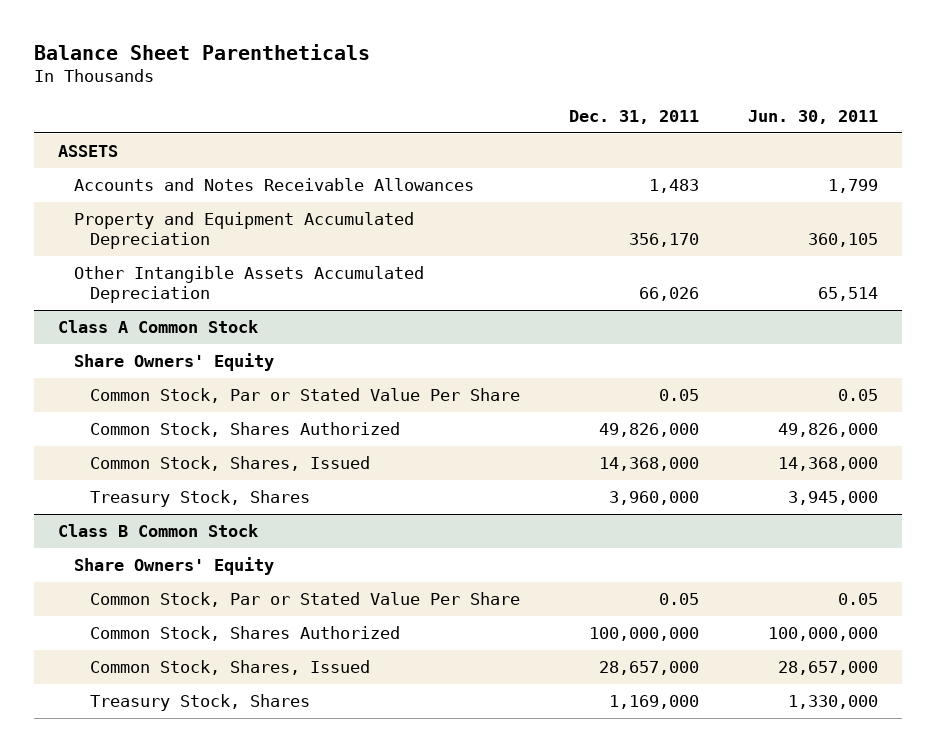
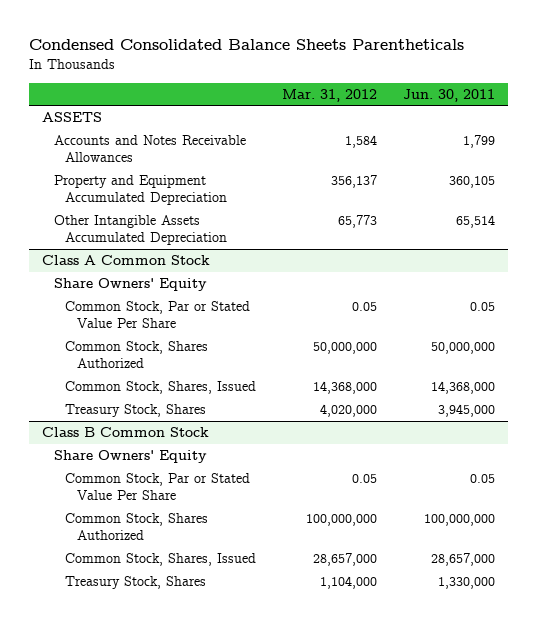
[33,43,370,60] Balance Sheet Parentheticals -> [29,39,465,51] Condensed Consolidated Balance Sheets Parentheticals
[568,110,699,125] Dec. 31, 2011 -> none
none -> [282,88,378,102] Mar. 31, 2012
[777,422,878,437] 49,826,000 -> [430,342,495,355] 50,000,000

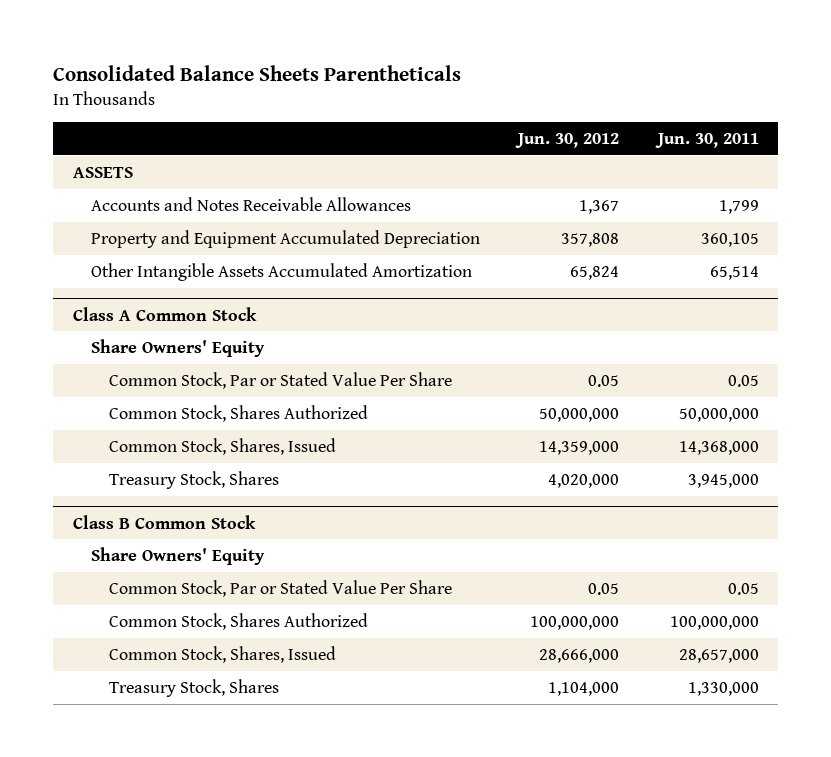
[29,39,465,51] Condensed Consolidated Balance Sheets Parentheticals -> [53,64,462,81] Consolidated Balance Sheets Parentheticals
[282,88,378,102] Mar. 31, 2012 -> none
none -> [515,132,620,148] Jun. 30, 2012
[53,215,228,246] Other Intangible Assets Accumulated Depreciation -> [90,262,472,281] Other Intangible Assets Accumulated Amortization

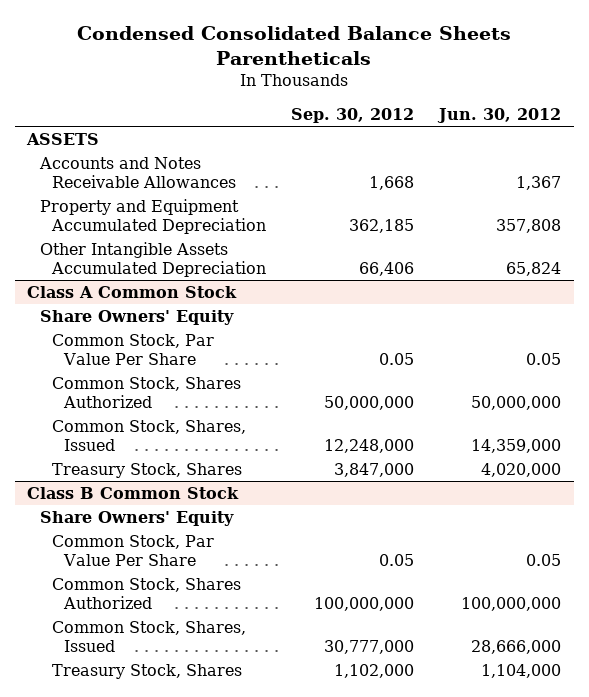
[53,64,462,81] Consolidated Balance Sheets Parentheticals -> [77,25,512,65] Condensed Consolidated Balance Sheets Parentheticals
[654,132,759,148] Jun. 30, 2011 -> none
none -> [291,108,415,124] Sep. 30, 2012
[90,262,472,281] Other Intangible Assets Accumulated Amortization -> [39,241,267,277] Other Intangible Assets Accumulated Depreciation
[108,371,452,389] Common Stock, Par or Stated Value Per Share -> [52,333,215,365] Common Stock, Par Value Per Share
[108,579,452,597] Common Stock, Par or Stated Value Per Share -> [52,534,215,566] Common Stock, Par Value Per Share

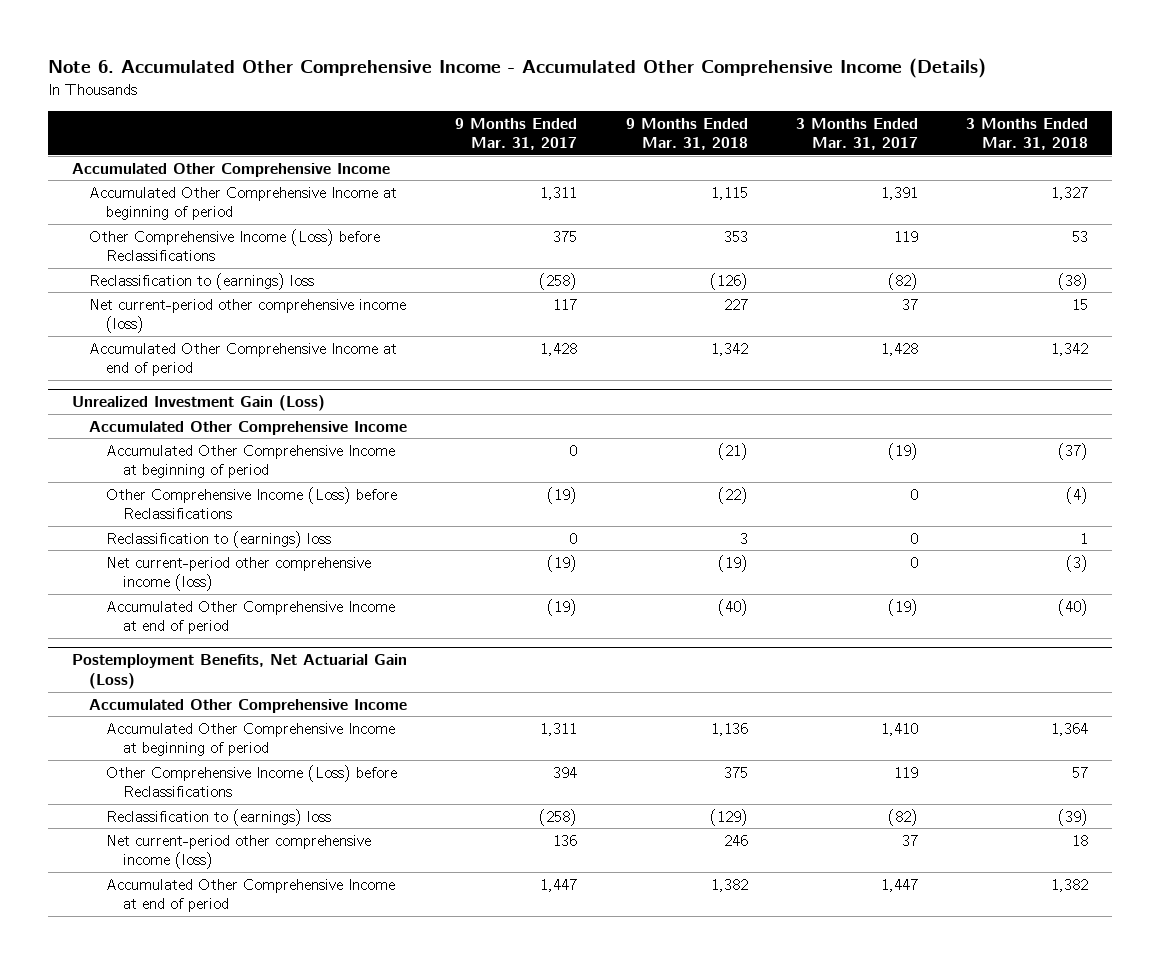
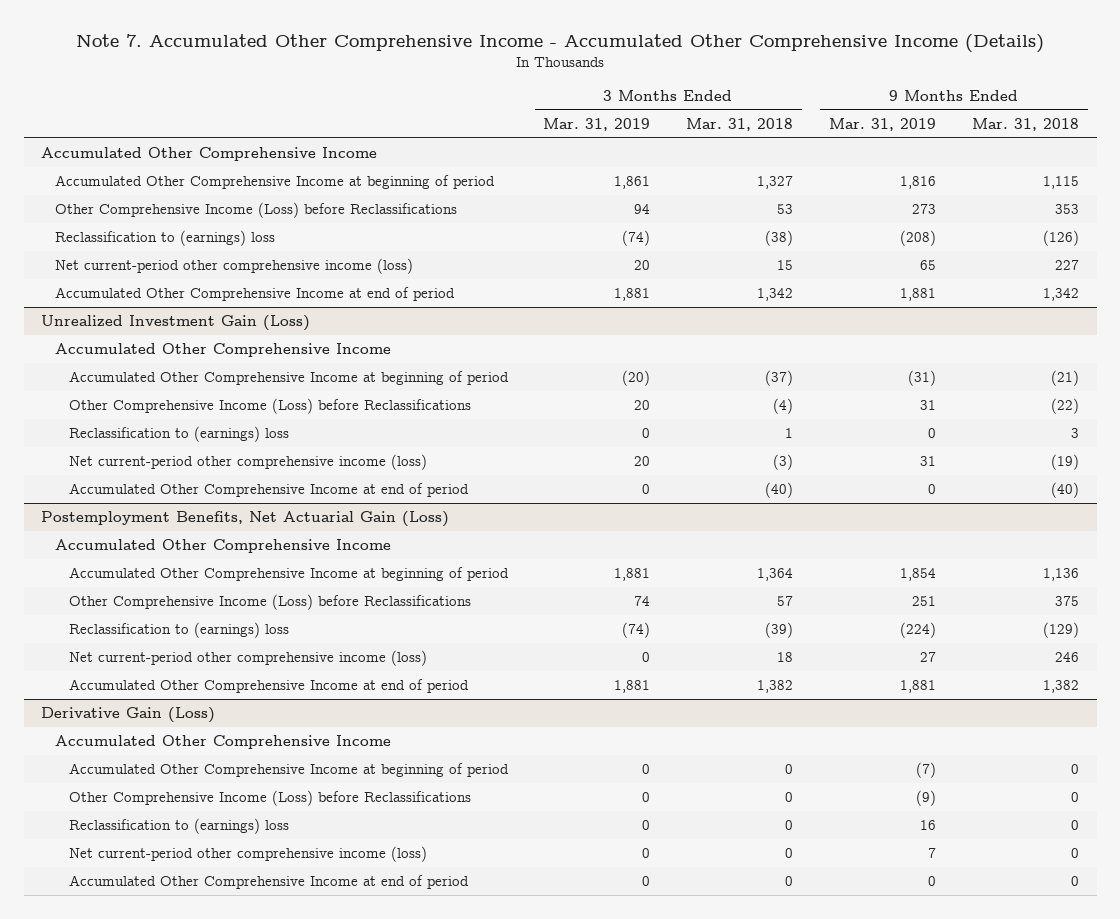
[48,58,987,79] Note 6. Accumulated Other Comprehensive Income - Accumulated Other Comprehensive Income (Details) -> [76,33,1045,53] Note 7. Accumulated Other Comprehensive Income - Accumulated Other Comprehensive Income (Details)
[455,117,578,151] 9 Months Ended Mar. 31, 2017 -> none
[795,117,918,151] 3 Months Ended Mar. 31, 2017 -> none
none -> [543,117,651,131] Mar. 31, 2019
none -> [829,117,937,131] Mar. 31, 2019
none -> [41,707,216,724] Derivative Gain (Loss)
none -> [55,735,392,750] Accumulated Other Comprehensive Income
none -> [68,763,509,778] Accumulated Other Comprehensive Income at beginning of period
none -> [68,790,471,807] Other Comprehensive Income (Loss) before Reclassifications
none -> [68,818,289,835] Reclassification to (earnings) loss
none -> [68,846,427,863] Net current-period other comprehensive income (loss)
none -> [68,875,469,890] Accumulated Other Comprehensive Income at end of period

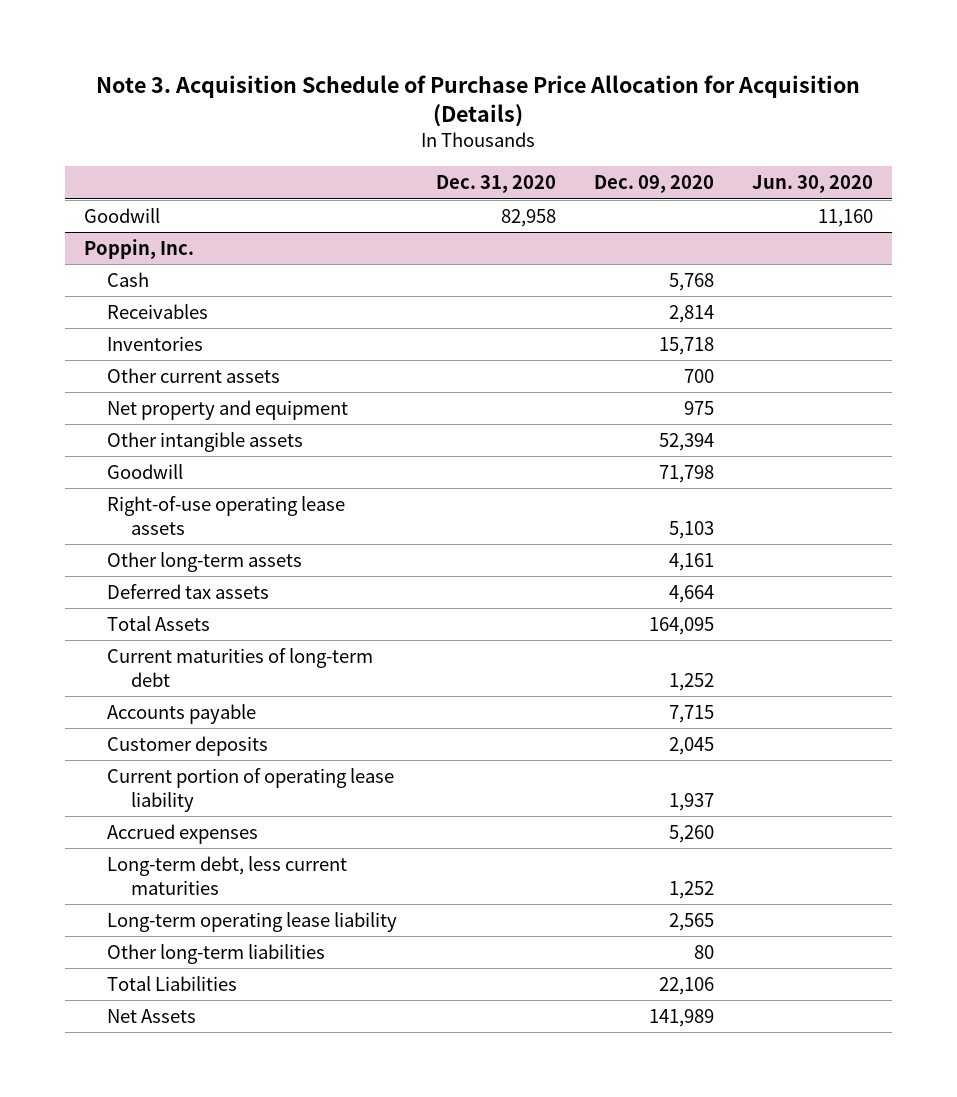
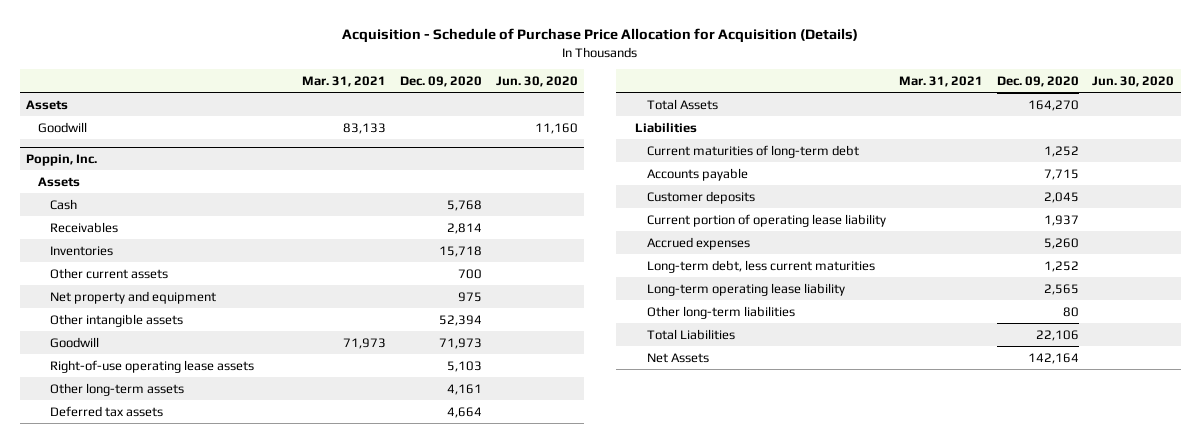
[96,75,861,128] Note 3. Acquisition Schedule of Purchase Price Allocation for Acquisition (Details) -> [342,28,859,44] Acquisition - Schedule of Purchase Price Allocation for Acquisition (Details)
[435,175,556,194] Dec. 31, 2020 -> none
none -> [302,75,387,87] Mar. 31, 2021
none -> [26,99,69,110] Assets
none -> [38,176,81,187] Assets
[658,465,714,484] 71,798 -> [439,337,483,349] 71,973
[648,617,714,636] 164,095 -> [1027,99,1079,111] 164,270
none -> [634,121,697,133] Liabilities
[648,1009,714,1028] 141,989 -> [1027,352,1079,364] 142,164

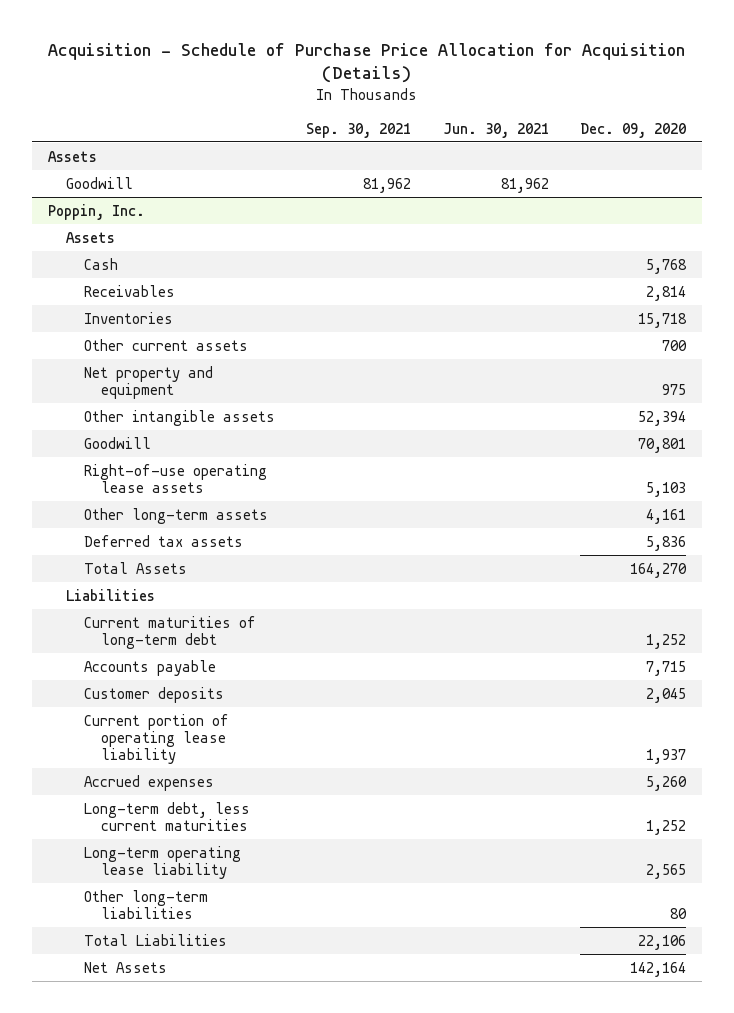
[302,75,387,87] Mar. 31, 2021 -> none
[495,75,578,87] Jun. 30, 2020 -> none
none -> [306,122,412,138] Sep. 30, 2021
none -> [442,122,549,138] Jun. 30, 2021
[439,337,483,349] 71,973 -> [638,437,687,453] 70,801
[447,406,483,418] 4,664 -> [646,535,687,551] 5,836

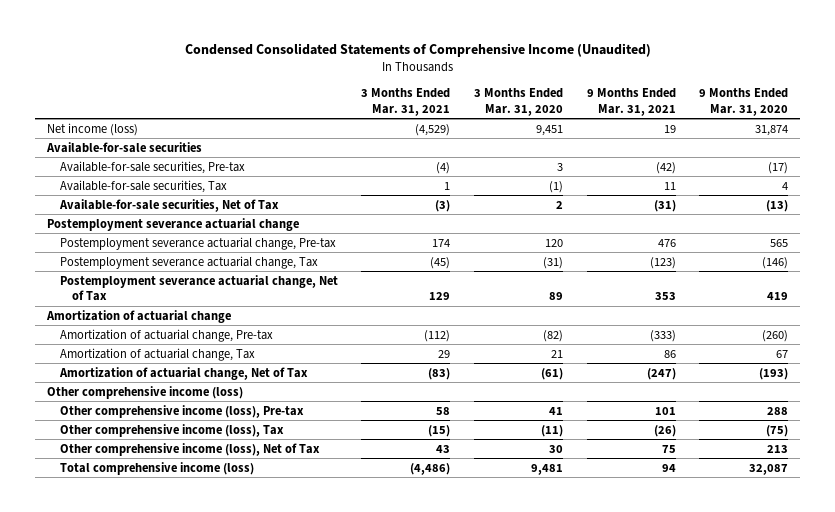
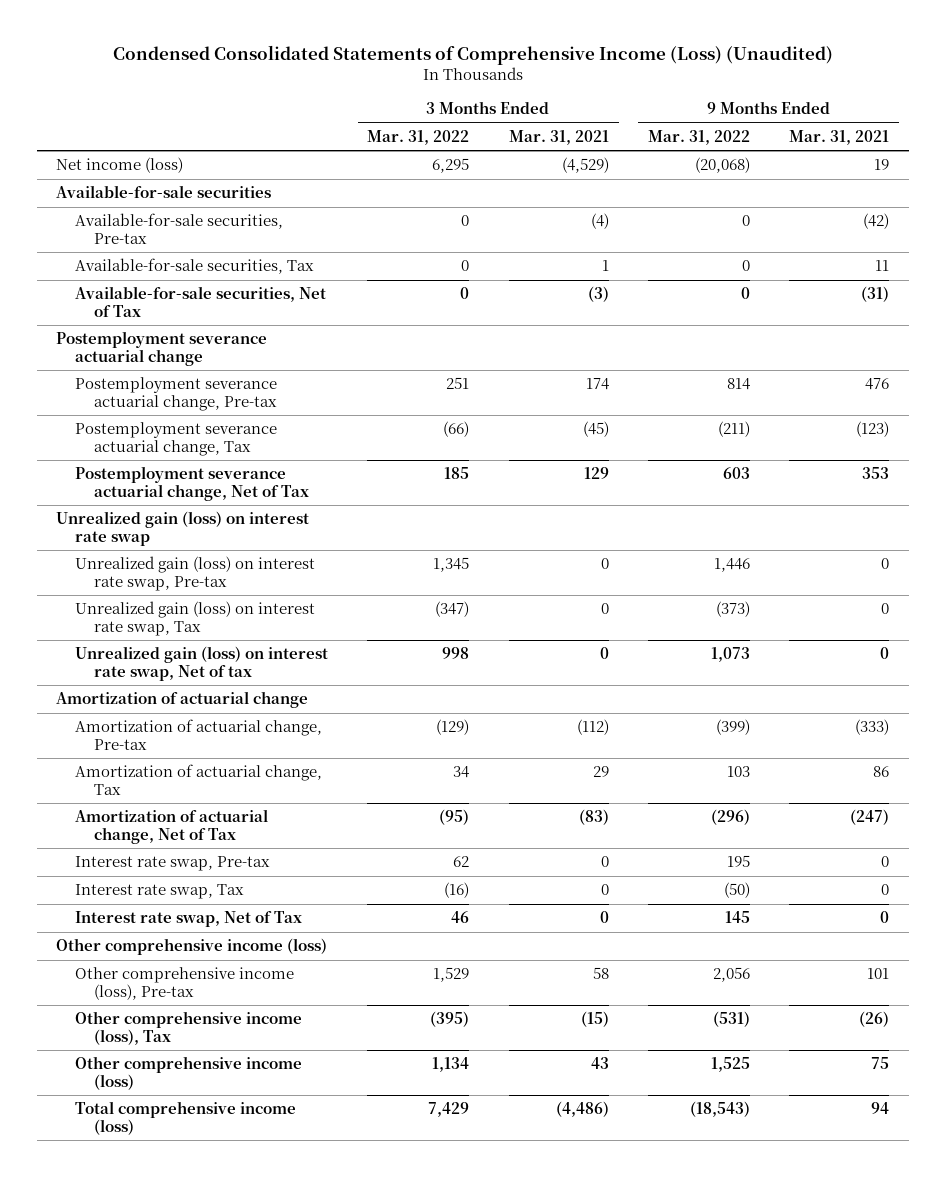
[184,43,651,58] Condensed Consolidated Statements of Comprehensive Income (Unaudited) -> [112,44,833,65] Condensed Consolidated Statements of Comprehensive Income (Loss) (Unaudited)
[474,88,564,116] 3 Months Ended Mar. 31, 2020 -> none
[699,88,789,116] 9 Months Ended Mar. 31, 2020 -> none
none -> [367,129,470,145] Mar. 31, 2022
none -> [648,129,751,145] Mar. 31, 2022
none -> [56,511,310,546] Unrealized gain (loss) on interest rate swap
none -> [75,556,316,591] Unrealized gain (loss) on interest rate swap, Pre-tax
none -> [75,601,316,636] Unrealized gain (loss) on interest rate swap, Tax
none -> [75,646,329,681] Unrealized gain (loss) on interest rate swap, Net of tax
none -> [75,856,271,872] Interest rate swap, Pre-tax
none -> [75,884,245,900] Interest rate swap, Tax
none -> [75,911,303,928] Interest rate swap, Net of Tax
[59,442,320,456] Other comprehensive income (loss), Net of Tax -> [75,1056,303,1090] Other comprehensive income (loss)

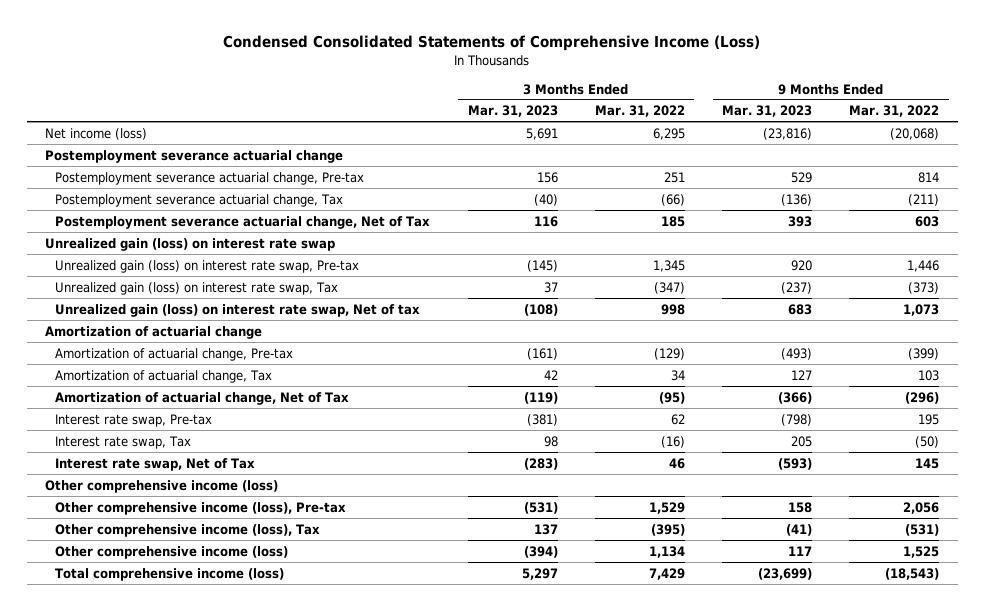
[112,44,833,65] Condensed Consolidated Statements of Comprehensive Income (Loss) (Unaudited) -> [223,35,761,52] Condensed Consolidated Statements of Comprehensive Income (Loss)
[508,129,609,145] Mar. 31, 2021 -> none
[789,129,890,145] Mar. 31, 2021 -> none
none -> [467,105,558,118] Mar. 31, 2023
none -> [722,105,813,118] Mar. 31, 2023
[56,185,272,199] Available-for-sale securities -> none
[75,213,284,244] Available-for-sale securities, Pre-tax -> none
[75,258,315,275] Available-for-sale securities, Tax -> none
[75,286,327,317] Available-for-sale securities, Net of Tax -> none

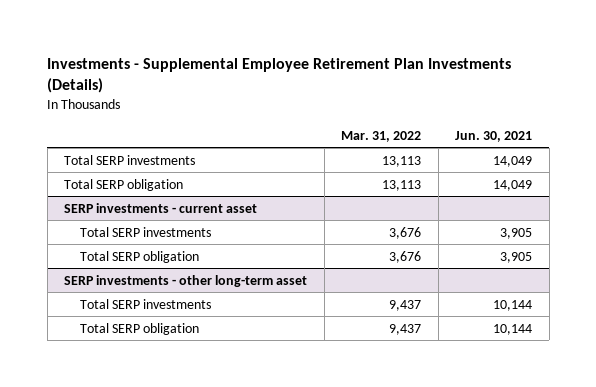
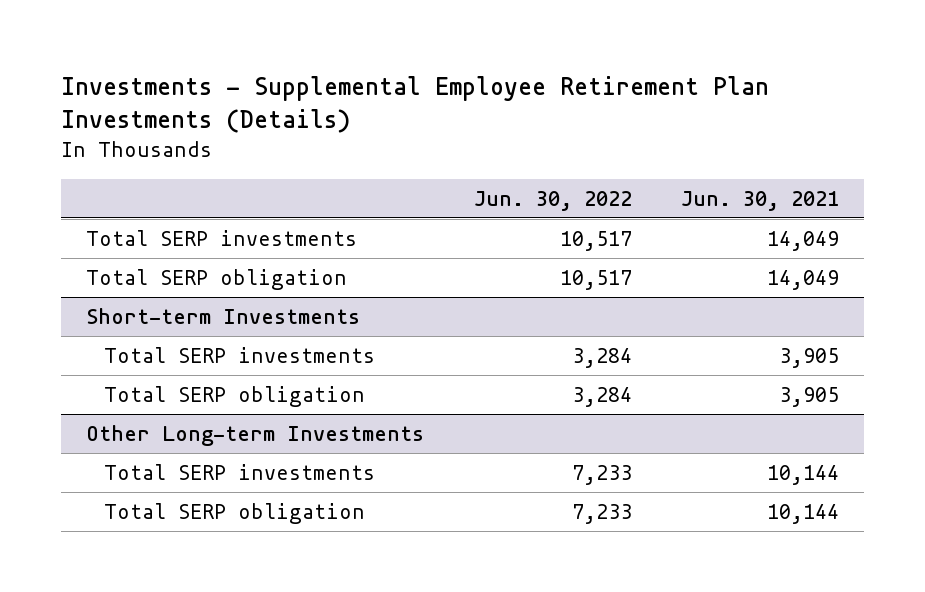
[341,130,422,142] Mar. 31, 2022 -> none
none -> [473,190,632,211] Jun. 30, 2022
[64,202,258,213] SERP investments - current asset -> [86,308,361,325] Short-term Investments
[64,274,308,287] SERP investments - other long-term asset -> [86,425,425,447] Other Long-term Investments

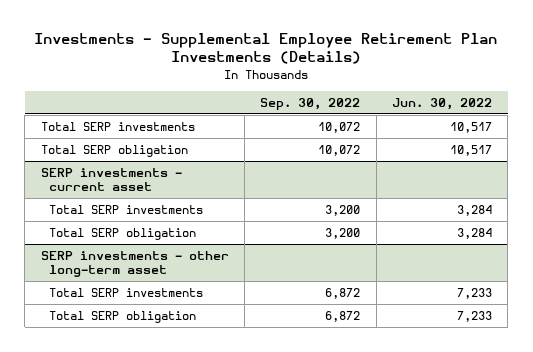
[681,190,840,211] Jun. 30, 2021 -> none
none -> [260,98,361,111] Sep. 30, 2022
[86,308,361,325] Short-term Investments -> [40,168,182,192] SERP investments - current asset
[86,425,425,447] Other Long-term Investments -> [40,251,229,278] SERP investments - other long-term asset

